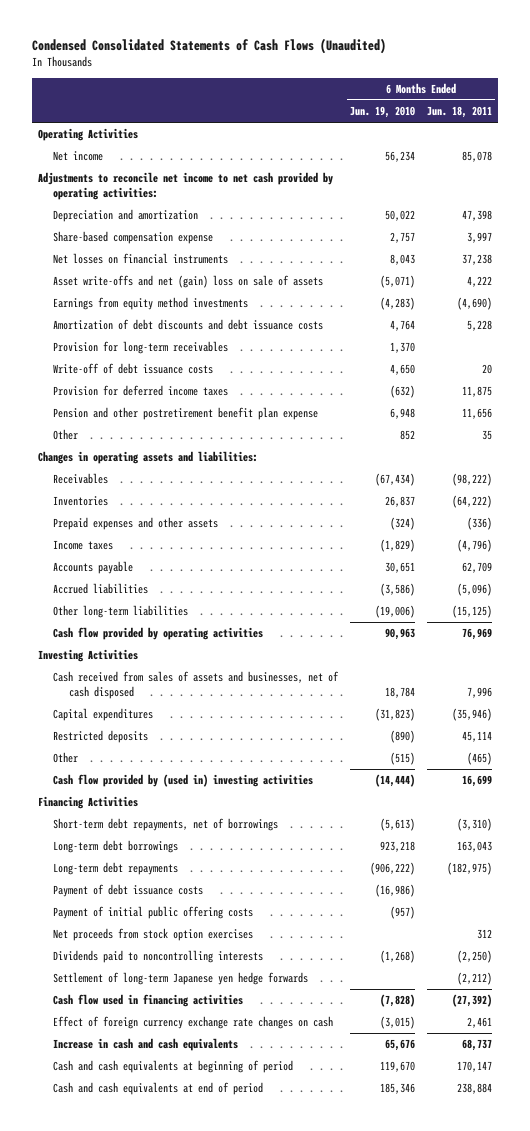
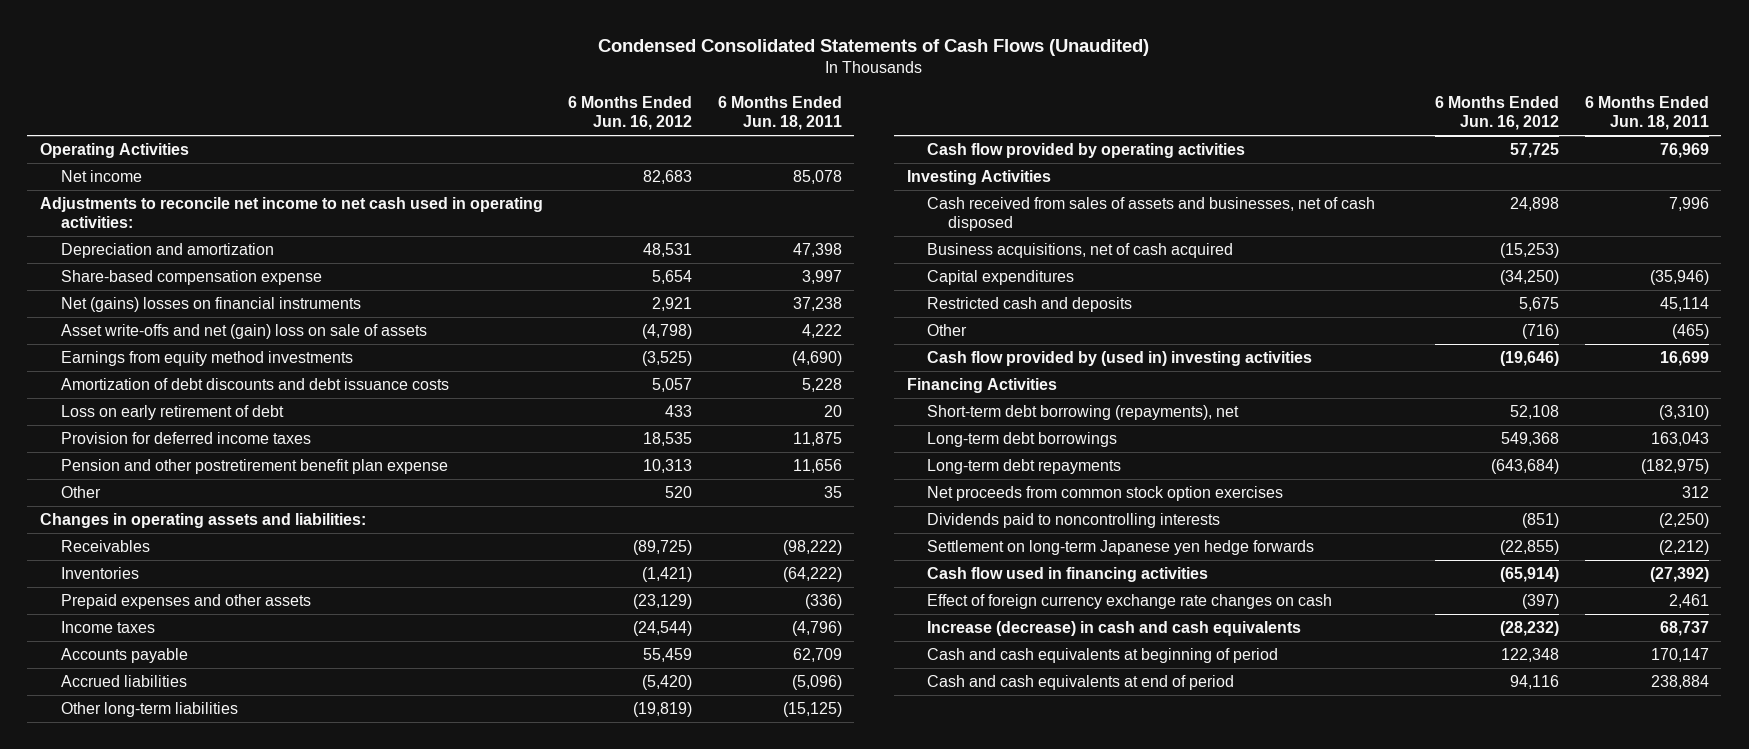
[350,106,416,119] Jun. 19, 2010 -> none
none -> [568,96,693,131] 6 Months Ended Jun. 16, 2012
[38,172,334,200] Adjustments to reconcile net income to net cash provided by operating activities: -> [40,197,544,228] Adjustments to reconcile net income to net cash used in operating activities:
[53,253,229,265] Net losses on financial instruments -> [60,297,361,313] Net (gains) losses on financial instruments
[53,341,229,355] Provision for long-term receivables -> none
[53,363,214,375] Write-off of debt issuance costs -> none
none -> [60,405,284,421] Loss on early retirement of debt
none -> [927,243,1234,259] Business acquisitions, net of cash acquired
[53,730,149,744] Restricted deposits -> [927,297,1133,313] Restricted cash and deposits
[53,818,279,832] Short-term debt repayments, net of borrowings -> [927,405,1240,421] Short-term debt borrowing (repayments), net
[53,884,204,898] Payment of debt issuance costs -> none
[53,906,254,920] Payment of initial public offering costs -> none
[53,928,254,942] Net proceeds from stock option exercises -> [927,486,1284,502] Net proceeds from common stock option exercises
[53,972,309,986] Settlement of long-term Japanese yen hedge forwards -> [927,540,1315,556] Settlement on long-term Japanese yen hedge forwards
[53,1038,239,1052] Increase in cash and cash equivalents -> [927,621,1302,637] Increase (decrease) in cash and cash equivalents

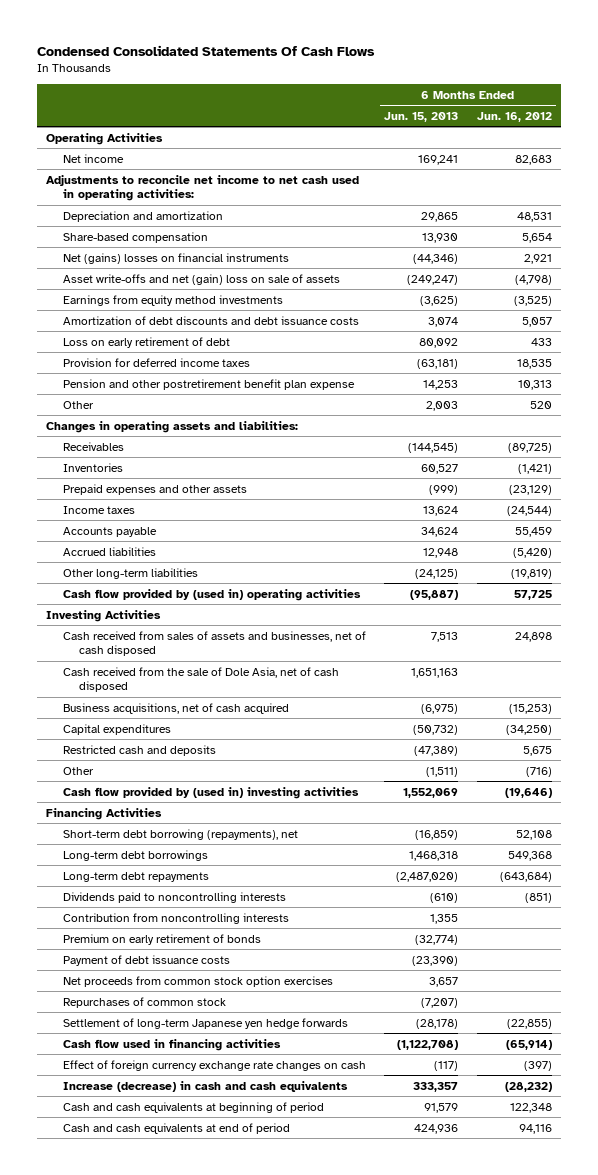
[598,38,1150,56] Condensed Consolidated Statements of Cash Flows (Unaudited) -> [36,44,375,56] Condensed Consolidated Statements Of Cash Flows
[717,96,842,131] 6 Months Ended Jun. 18, 2011 -> none
none -> [384,111,459,122] Jun. 15, 2013
[60,270,322,286] Share-based compensation expense -> [62,231,208,243] Share-based compensation
[927,143,1246,159] Cash flow provided by operating activities -> [62,588,361,601] Cash flow provided by (used in) operating activities
none -> [62,666,339,693] Cash received from the sale of Dole Asia, net of cash disposed
none -> [62,912,289,924] Contribution from noncontrolling interests
none -> [62,933,261,945] Premium on early retirement of bonds
none -> [62,954,230,966] Payment of debt issuance costs
[927,486,1284,502] Net proceeds from common stock option exercises -> [62,975,333,987] Net proceeds from common stock option exercises
none -> [62,996,226,1008] Repurchases of common stock
[927,540,1315,556] Settlement on long-term Japanese yen hedge forwards -> [62,1017,348,1029] Settlement of long-term Japanese yen hedge forwards

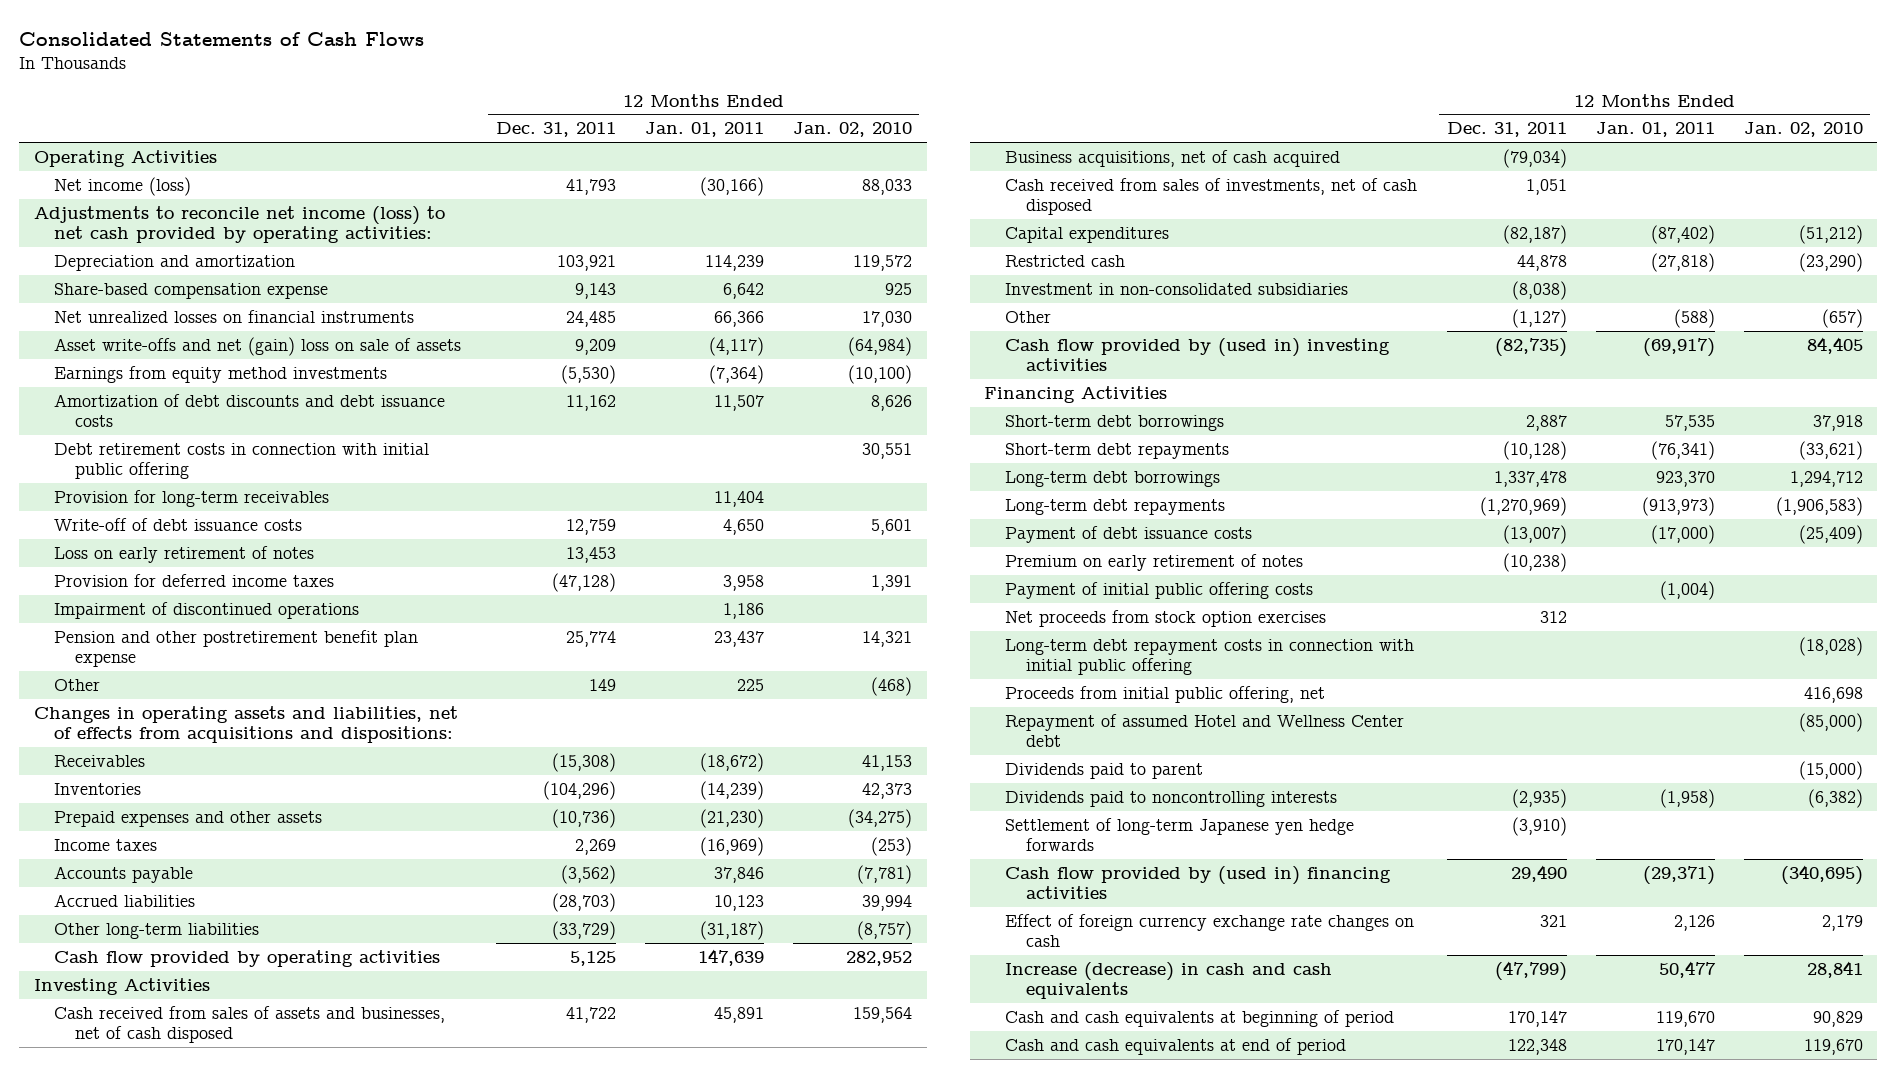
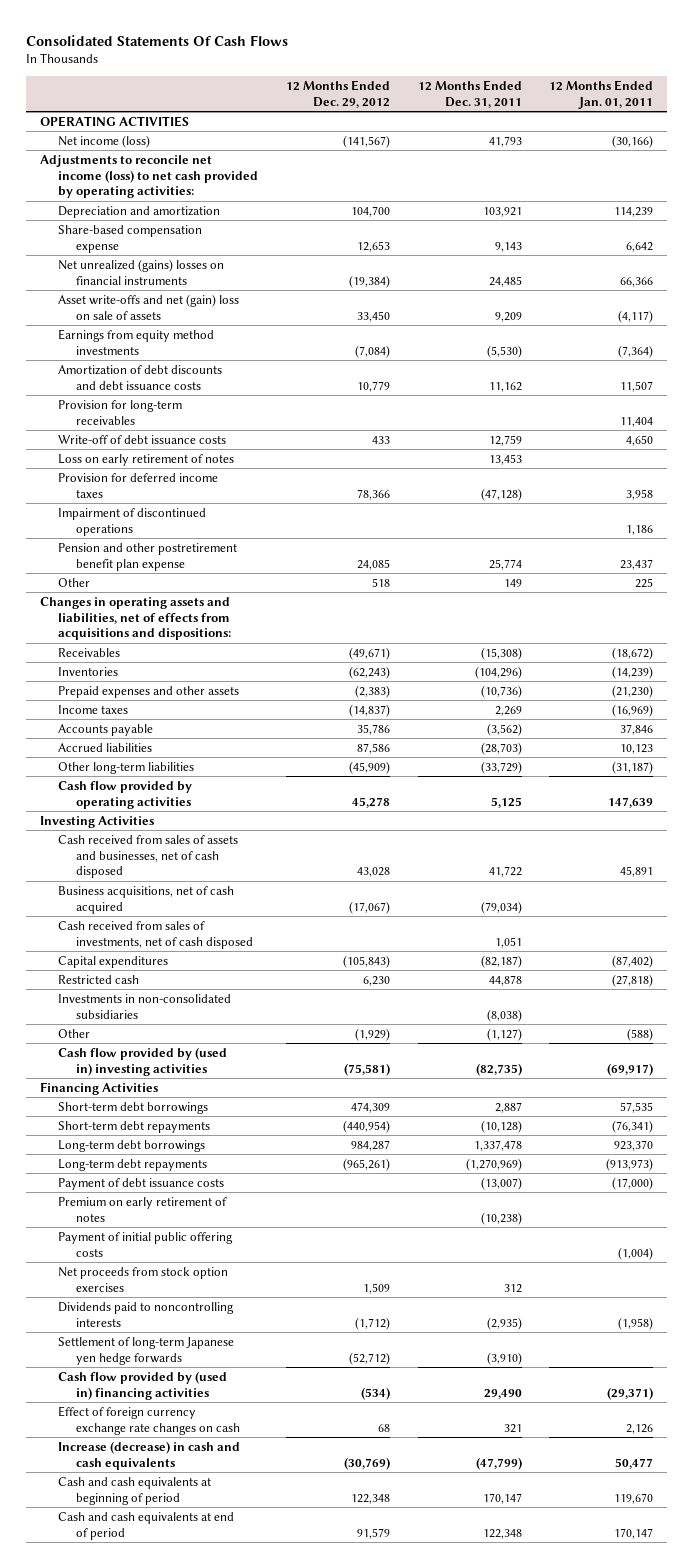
[19,31,425,46] Consolidated Statements of Cash Flows -> [26,35,289,47] Consolidated Statements Of Cash Flows
[792,122,912,138] Jan. 02, 2010 -> none
none -> [285,80,390,108] 12 Months Ended Dec. 29, 2012
[33,149,217,167] Operating Activities -> [40,115,190,127] OPERATING ACTIVITIES
[54,309,415,323] Net unrealized losses on financial instruments -> [58,258,225,285] Net unrealized (gains) losses on financial instruments
[54,442,430,480] Debt retirement costs in connection with initial public offering -> none
[1005,282,1349,295] Investment in non-consolidated subsidiaries -> [58,993,232,1019] Investments in non-consolidated subsidiaries
[1005,638,1415,676] Long-term debt repayment costs in connection with initial public offering -> none
[1005,685,1326,703] Proceeds from initial public offering, net -> none
[1005,713,1405,748] Repayment of assumed Hotel and Wellness Center debt -> none
[1005,762,1204,779] Dividends paid to parent -> none

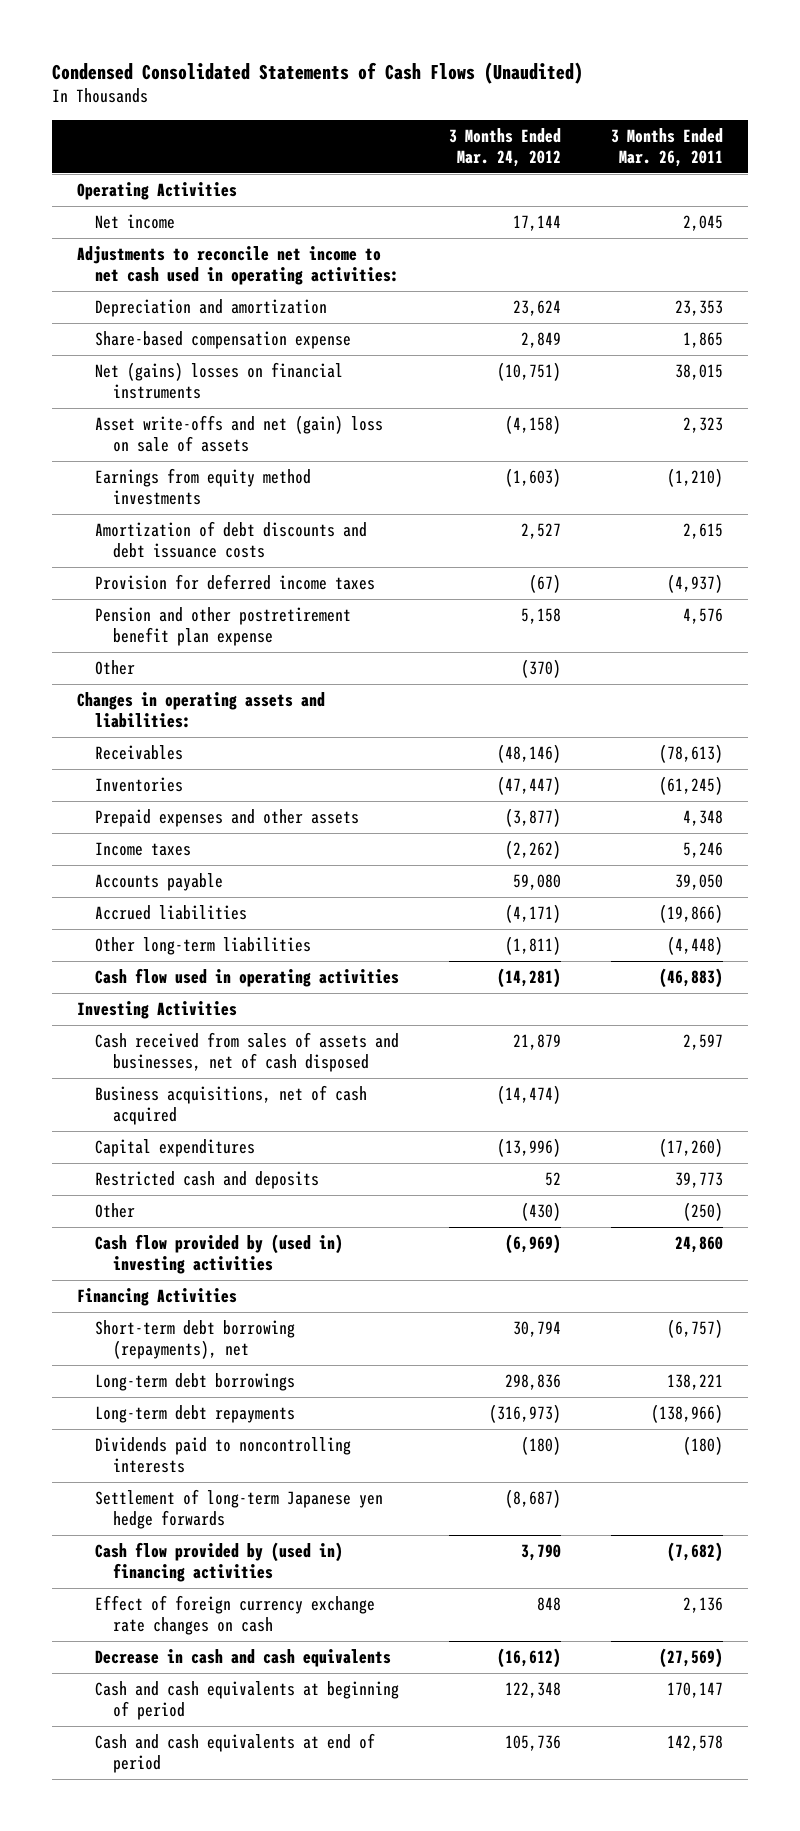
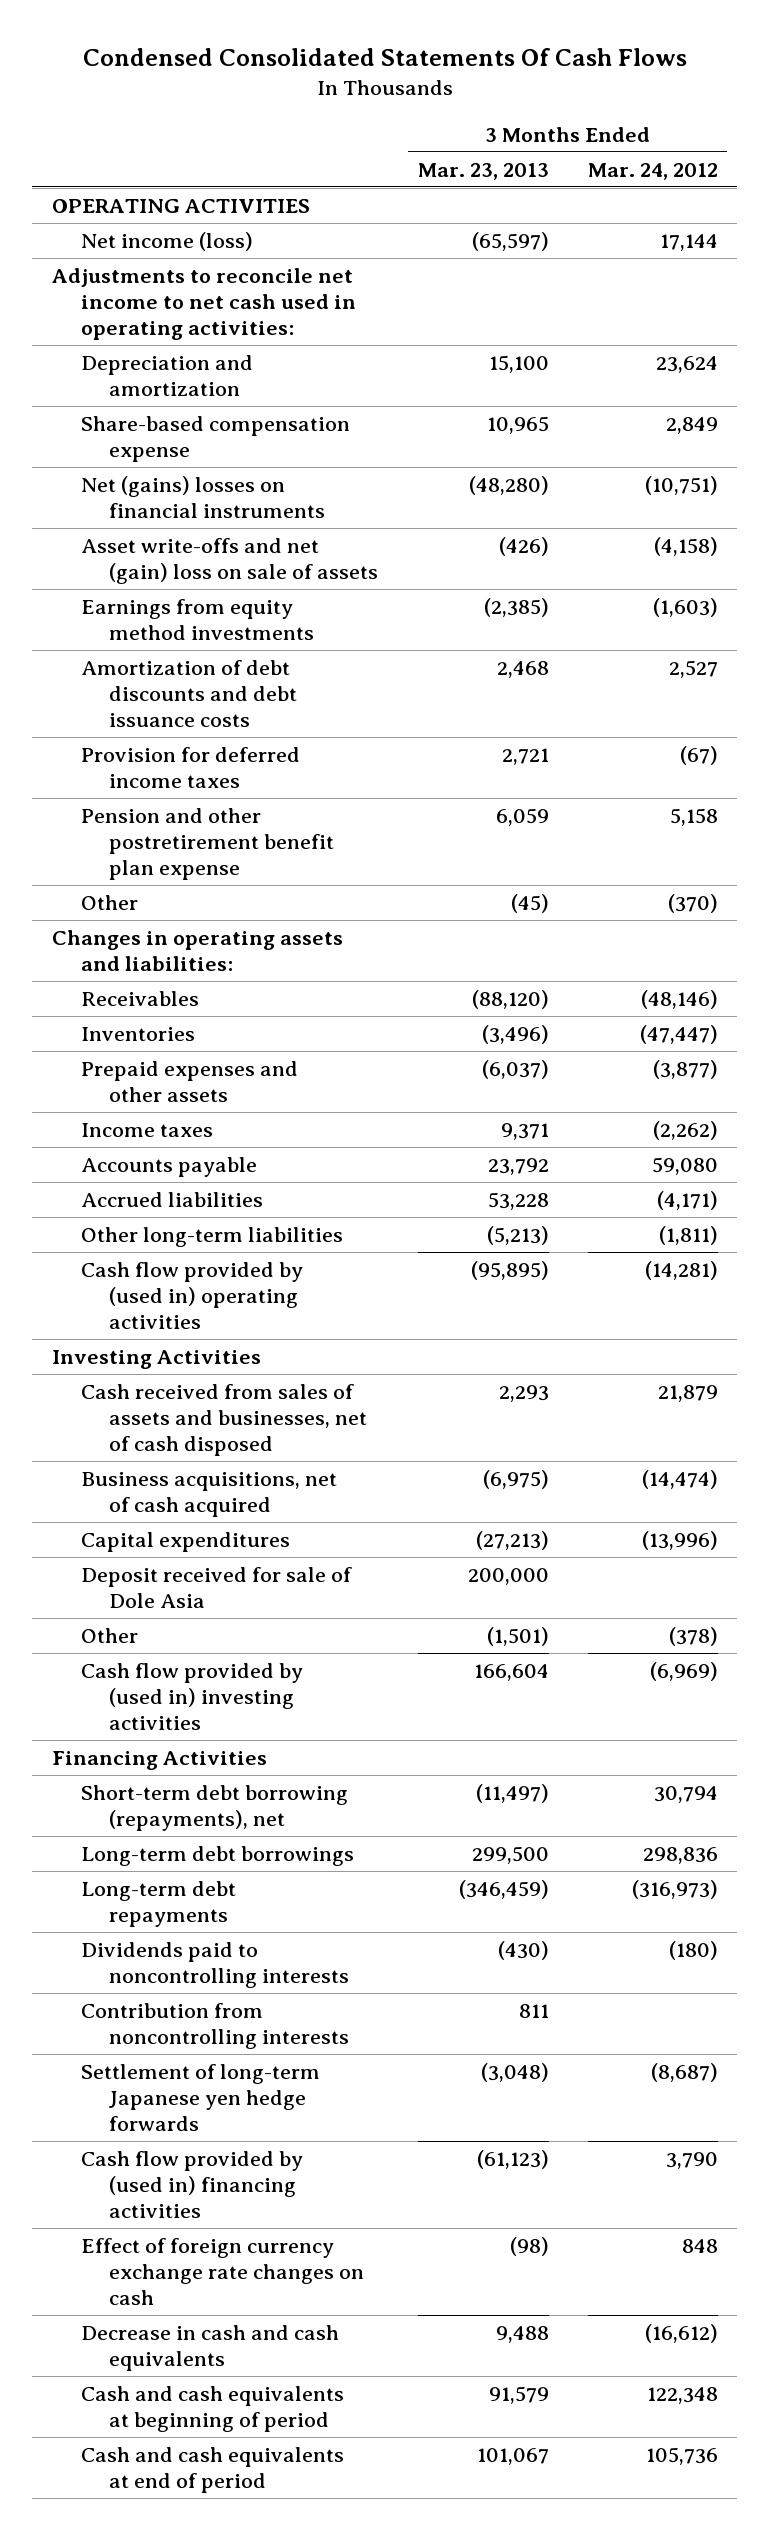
[51,61,583,84] Condensed Consolidated Statements of Cash Flows (Unaudited) -> [82,48,687,67] Condensed Consolidated Statements Of Cash Flows
[611,128,724,167] 3 Months Ended Mar. 26, 2011 -> none
none -> [417,162,549,180] Mar. 23, 2013
[76,182,237,201] Operating Activities -> [52,198,311,213] OPERATING ACTIVITIES
[94,214,175,230] Net income -> [80,231,253,251] Net income (loss)
[94,968,399,988] Cash flow used in operating activities -> [80,1261,303,1330] Cash flow provided by (used in) operating activities
[94,1171,319,1190] Restricted cash and deposits -> none
none -> [80,1566,352,1609] Deposit received for sale of Dole Asia
[520,1202,561,1222] (430) -> [668,1626,718,1646] (378)
none -> [80,2002,350,2050] Contribution from noncontrolling interests

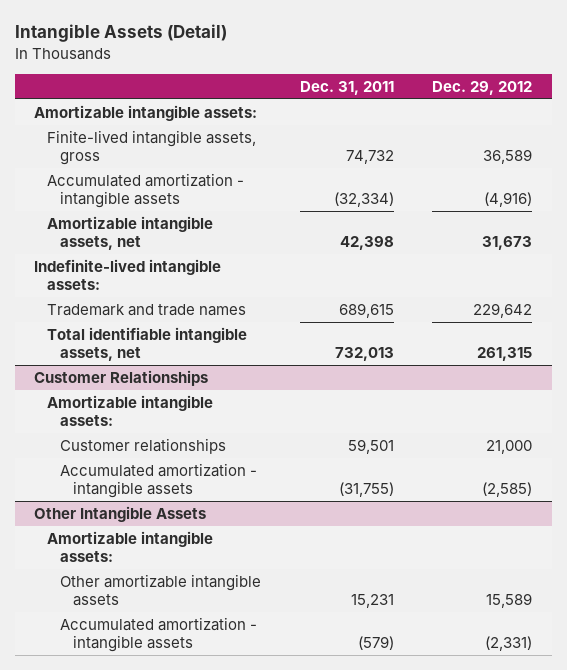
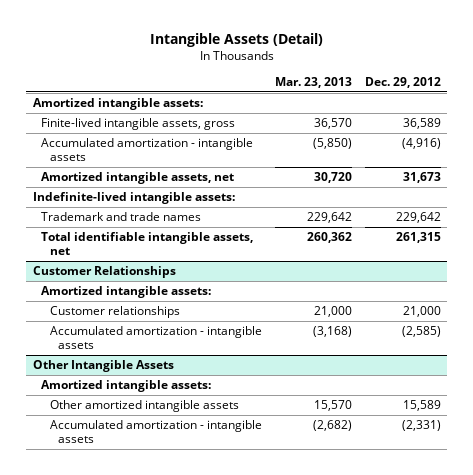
[299,80,394,95] Dec. 31, 2011 -> none
none -> [274,76,352,88] Mar. 23, 2013
[34,105,258,122] Amortizable intangible assets: -> [32,98,203,111] Amortized intangible assets:
[47,216,214,251] Amortizable intangible assets, net -> [41,172,235,185] Amortized intangible assets, net
[47,395,214,427] Amortizable intangible assets: -> [41,286,212,299] Amortized intangible assets:
[47,531,214,563] Amortizable intangible assets: -> [41,380,212,393] Amortized intangible assets:
[60,574,262,607] Other amortizable intangible assets -> [49,400,239,413] Other amortized intangible assets

